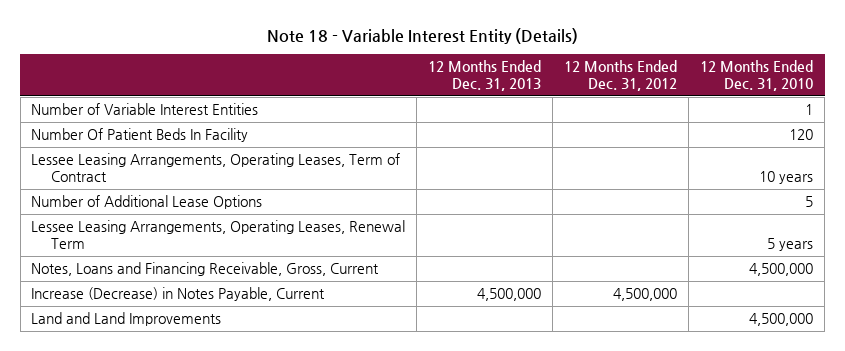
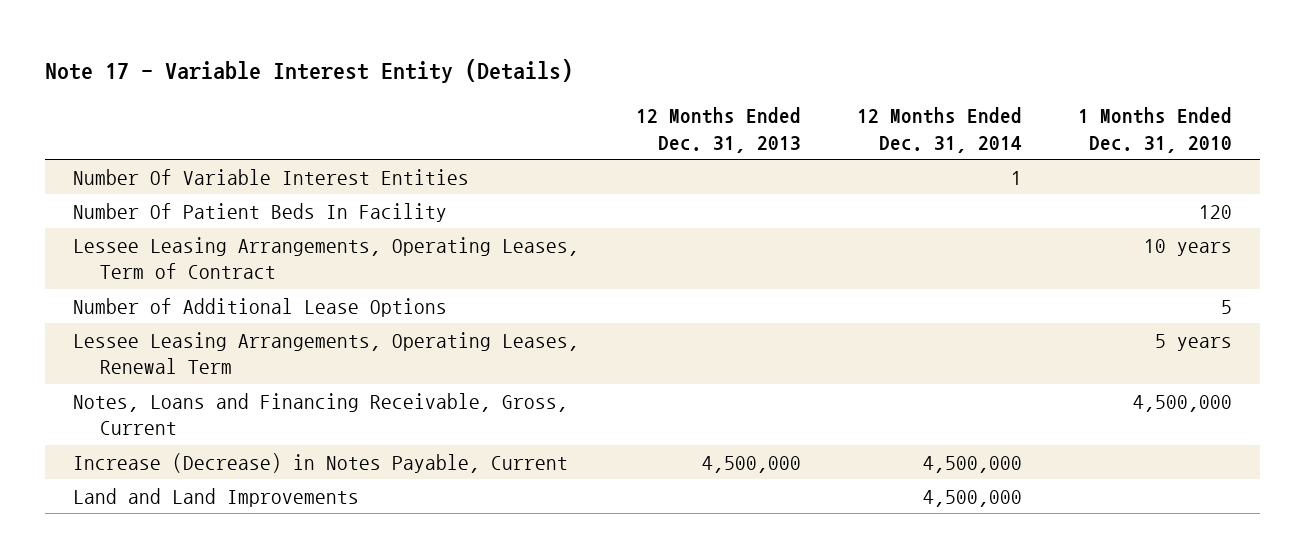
[267,27,579,44] Note 18 - Variable Interest Entity (Details) -> [45,58,574,83] Note 17 - Variable Interest Entity (Details)
[564,60,678,91] 12 Months Ended Dec. 31, 2012 -> none
[700,60,814,91] 12 Months Ended Dec. 31, 2010 -> none
none -> [856,107,1022,153] 12 Months Ended Dec. 31, 2014
none -> [1078,107,1233,153] 1 Months Ended Dec. 31, 2010
[31,103,259,116] Number of Variable Interest Entities -> [73,168,470,185] Number Of Variable Interest Entities

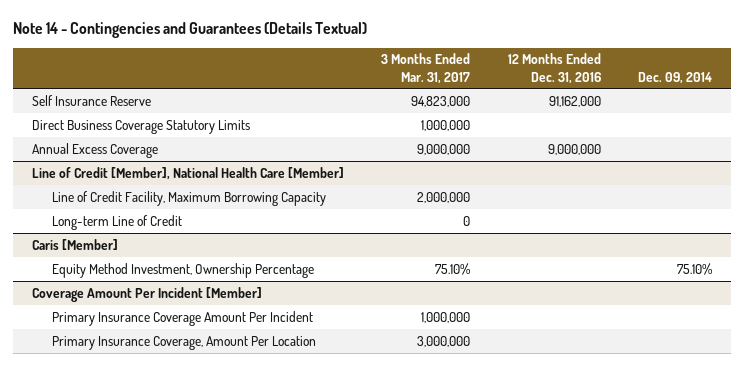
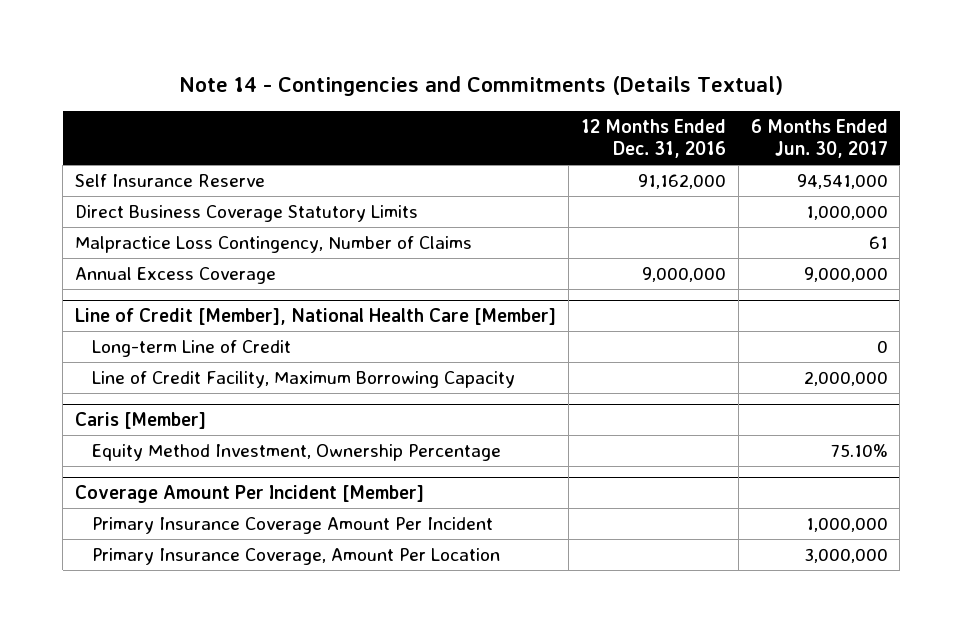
[13,22,368,39] Note 14 - Contingencies and Guarantees (Details Textual) -> [179,76,784,97] Note 14 - Contingencies and Commitments (Details Textual)
[381,53,471,84] 3 Months Ended Mar. 31, 2017 -> none
[638,71,713,84] Dec. 09, 2014 -> none
none -> [750,119,888,159] 6 Months Ended Jun. 30, 2017
none -> [75,235,473,253] Malpractice Loss Contingency, Number of Claims
[51,190,326,206] Line of Credit Facility, Maximum Borrowing Capacity -> [91,370,515,388] Line of Credit Facility, Maximum Borrowing Capacity

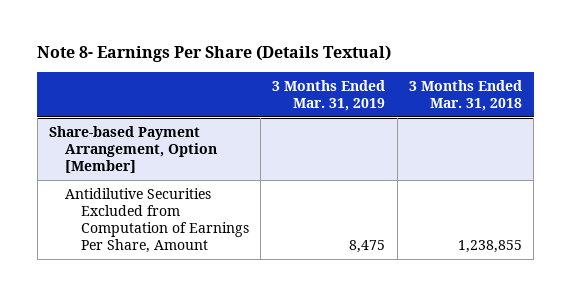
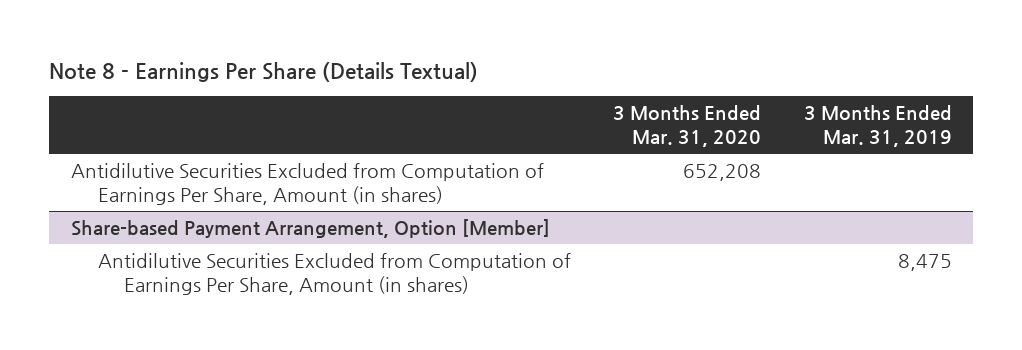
[37,45,392,63] Note 8- Earnings Per Share (Details Textual) -> [49,61,479,82] Note 8 - Earnings Per Share (Details Textual)
[408,79,522,111] 3 Months Ended Mar. 31, 2018 -> none
none -> [613,105,762,148] 3 Months Ended Mar. 31, 2020
none -> [70,162,544,205] Antidilutive Securities Excluded from Computation of Earnings Per Share, Amount (in shares)
[64,187,249,254] Antidilutive Securities Excluded from Computation of Earnings Per Share, Amount -> [97,252,571,295] Antidilutive Securities Excluded from Computation of Earnings Per Share, Amount (in shares)

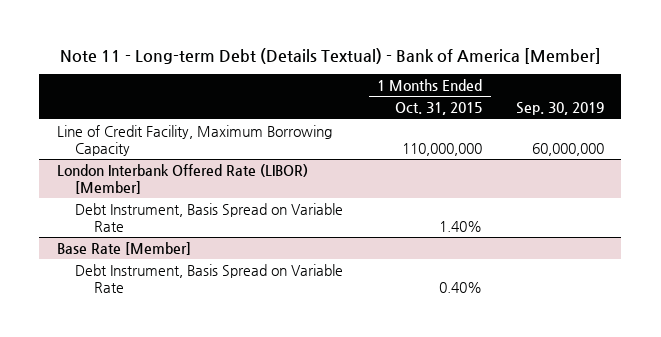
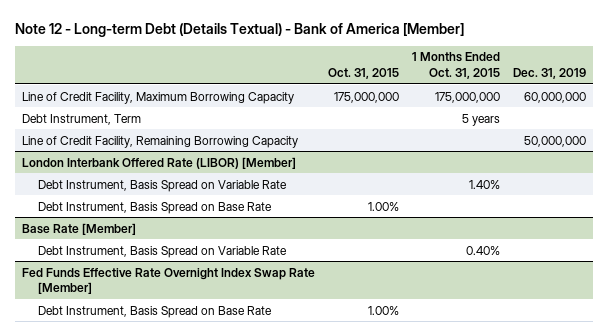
[60,47,602,64] Note 11 - Long-term Debt (Details Textual) - Bank of America [Member] -> [15,22,465,37] Note 12 - Long-term Debt (Details Textual) - Bank of America [Member]
[516,102,605,116] Sep. 30, 2019 -> none
none -> [327,67,399,79] Oct. 31, 2015
none -> [513,67,587,79] Dec. 31, 2019
[402,142,483,156] 110,000,000 -> [435,91,501,103] 175,000,000
none -> [21,113,141,125] Debt Instrument, Term
none -> [21,135,298,148] Line of Credit Facility, Remaining Borrowing Capacity
none -> [37,201,272,214] Debt Instrument, Basis Spread on Base Rate
none -> [21,267,315,295] Fed Funds Effective Rate Overnight Index Swap Rate [Member]
none -> [37,305,272,318] Debt Instrument, Basis Spread on Base Rate

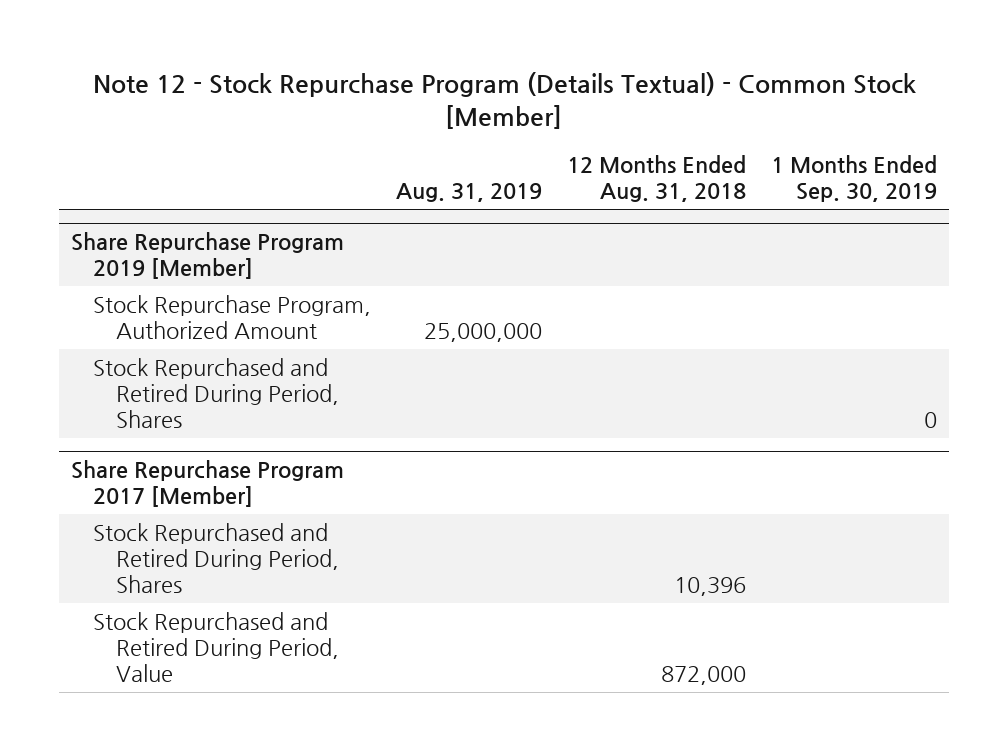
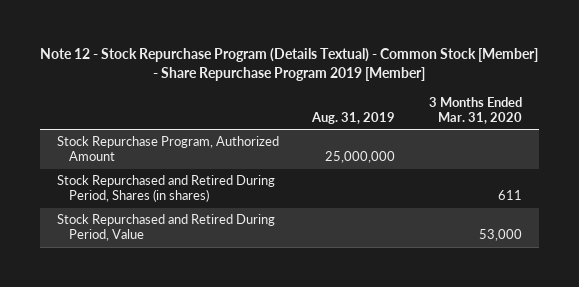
[93,71,917,130] Note 12 - Stock Repurchase Program (Details Textual) - Common Stock [Member] -> [40,47,539,82] Note 12 - Stock Repurchase Program (Details Textual) - Common Stock [Member] - Share Repurchase Program 2019 [Member]
[567,154,747,203] 12 Months Ended Aug. 31, 2018 -> none
[770,154,937,203] 1 Months Ended Sep. 30, 2019 -> none
none -> [429,96,523,124] 3 Months Ended Mar. 31, 2020
[71,231,345,280] Share Repurchase Program 2019 [Member] -> none
[71,459,345,508] Share Repurchase Program 2017 [Member] -> none
[93,522,339,594] Stock Repurchased and Retired During Period, Shares -> none
[93,611,339,683] Stock Repurchased and Retired During Period, Value -> none
[93,357,339,429] Stock Repurchased and Retired During Period, Shares -> [56,175,275,203] Stock Repurchased and Retired During Period, Shares (in shares)
none -> [56,214,275,242] Stock Repurchased and Retired During Period, Value

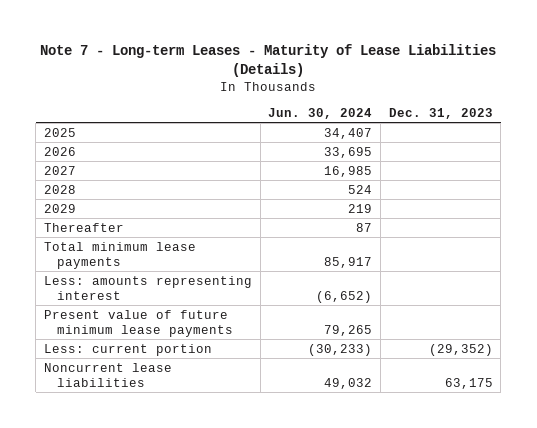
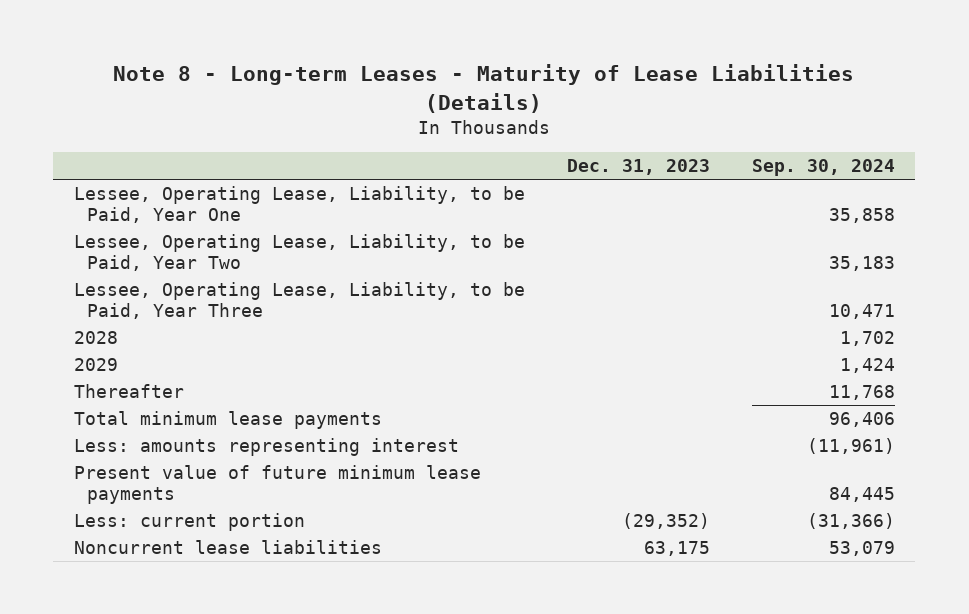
[40,44,497,78] Note 7 - Long-term Leases - Maturity of Lease Liabilities (Details) -> [113,64,855,113] Note 8 - Long-term Leases - Maturity of Lease Liabilities (Details)
[268,107,373,119] Jun. 30, 2024 -> none
none -> [751,159,895,177] Sep. 30, 2024
[44,127,77,137] 2025 -> [74,186,526,224] Lessee, Operating Lease, Liability, to be Paid, Year One
[44,146,77,156] 2026 -> [74,234,526,272] Lessee, Operating Lease, Liability, to be Paid, Year Two
[44,165,77,175] 2027 -> [74,282,526,320] Lessee, Operating Lease, Liability, to be Paid, Year Three

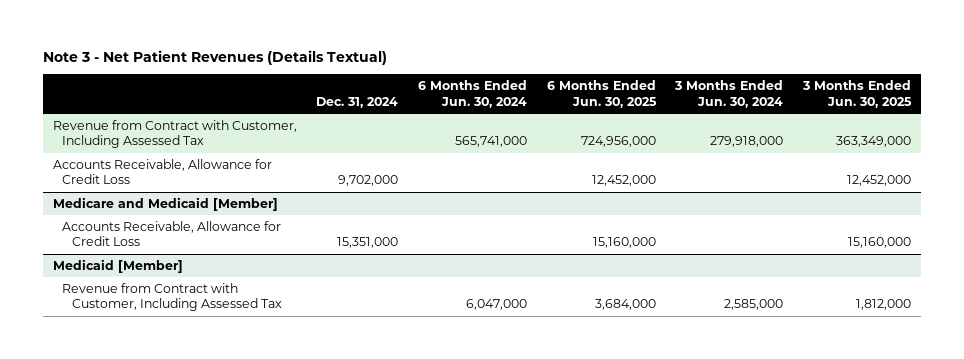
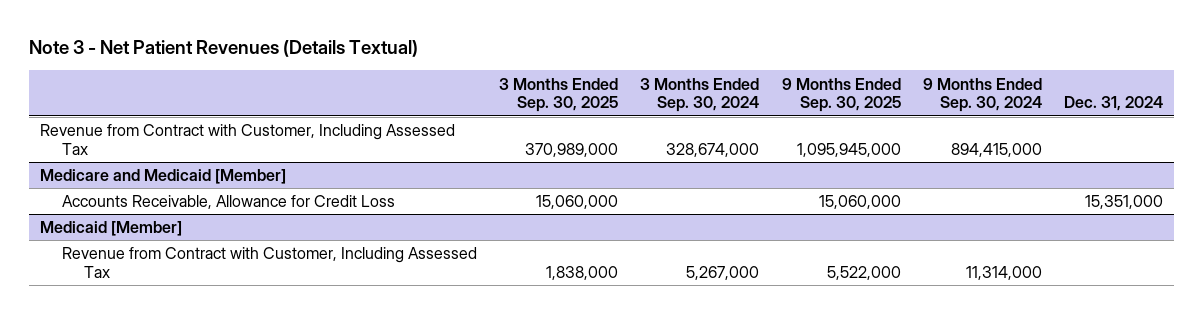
[418,80,528,108] 6 Months Ended Jun. 30, 2024 -> none
[546,80,657,108] 6 Months Ended Jun. 30, 2025 -> none
[674,80,784,108] 3 Months Ended Jun. 30, 2024 -> none
[802,80,913,108] 3 Months Ended Jun. 30, 2025 -> none
none -> [499,77,619,113] 3 Months Ended Sep. 30, 2025
none -> [640,77,760,113] 3 Months Ended Sep. 30, 2024
none -> [781,77,901,113] 9 Months Ended Sep. 30, 2025
none -> [922,77,1042,113] 9 Months Ended Sep. 30, 2024
[52,158,272,185] Accounts Receivable, Allowance for Credit Loss -> none

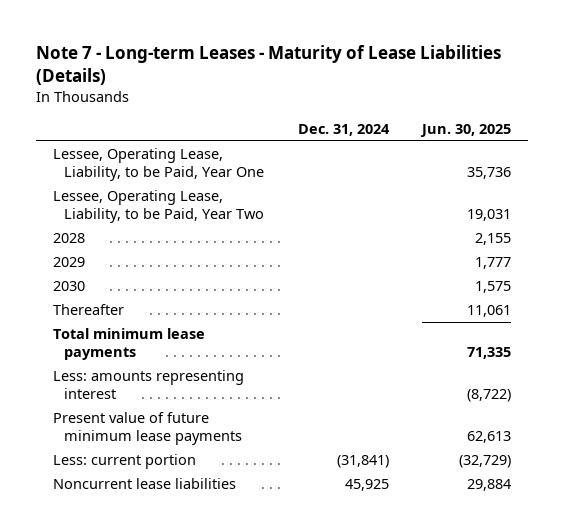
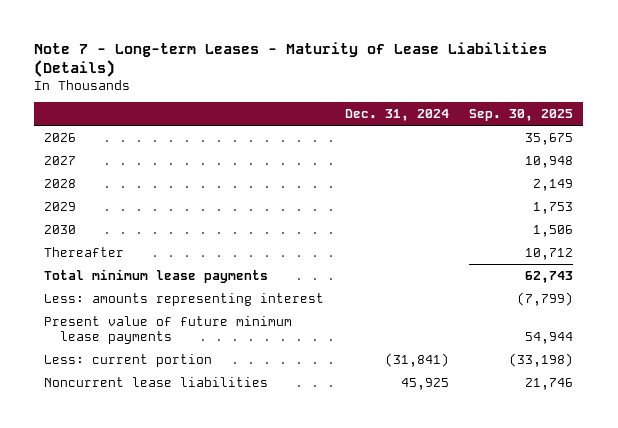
[420,124,512,138] Jun. 30, 2025 -> none
none -> [469,109,574,122] Sep. 30, 2025
[53,148,264,182] Lessee, Operating Lease, Liability, to be Paid, Year One -> [44,132,77,142] 2026
[53,190,264,224] Lessee, Operating Lease, Liability, to be Paid, Year Two -> [44,155,77,165] 2027

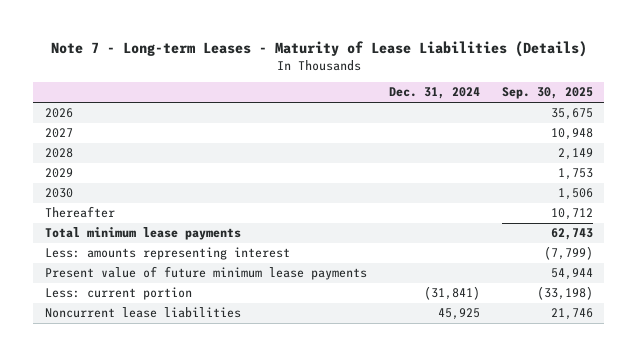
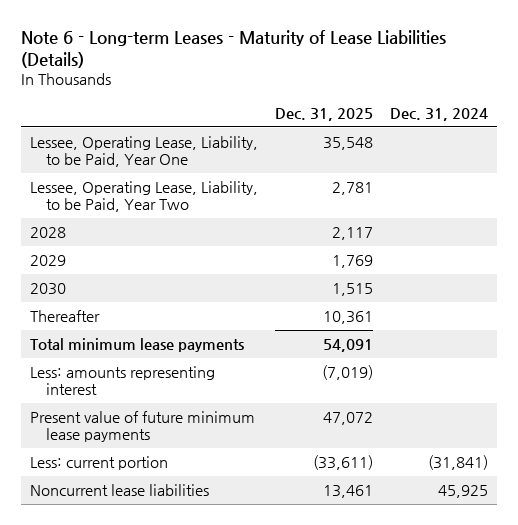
[50,40,587,57] Note 7 - Long-term Leases - Maturity of Lease Liabilities (Details) -> [20,30,446,69] Note 6 - Long-term Leases - Maturity of Lease Liabilities (Details)
[501,87,593,100] Sep. 30, 2025 -> none
none -> [275,107,374,121] Dec. 31, 2025
[44,108,73,119] 2026 -> [29,135,258,167] Lessee, Operating Lease, Liability, to be Paid, Year One
[44,128,73,139] 2027 -> [29,180,258,212] Lessee, Operating Lease, Liability, to be Paid, Year Two

